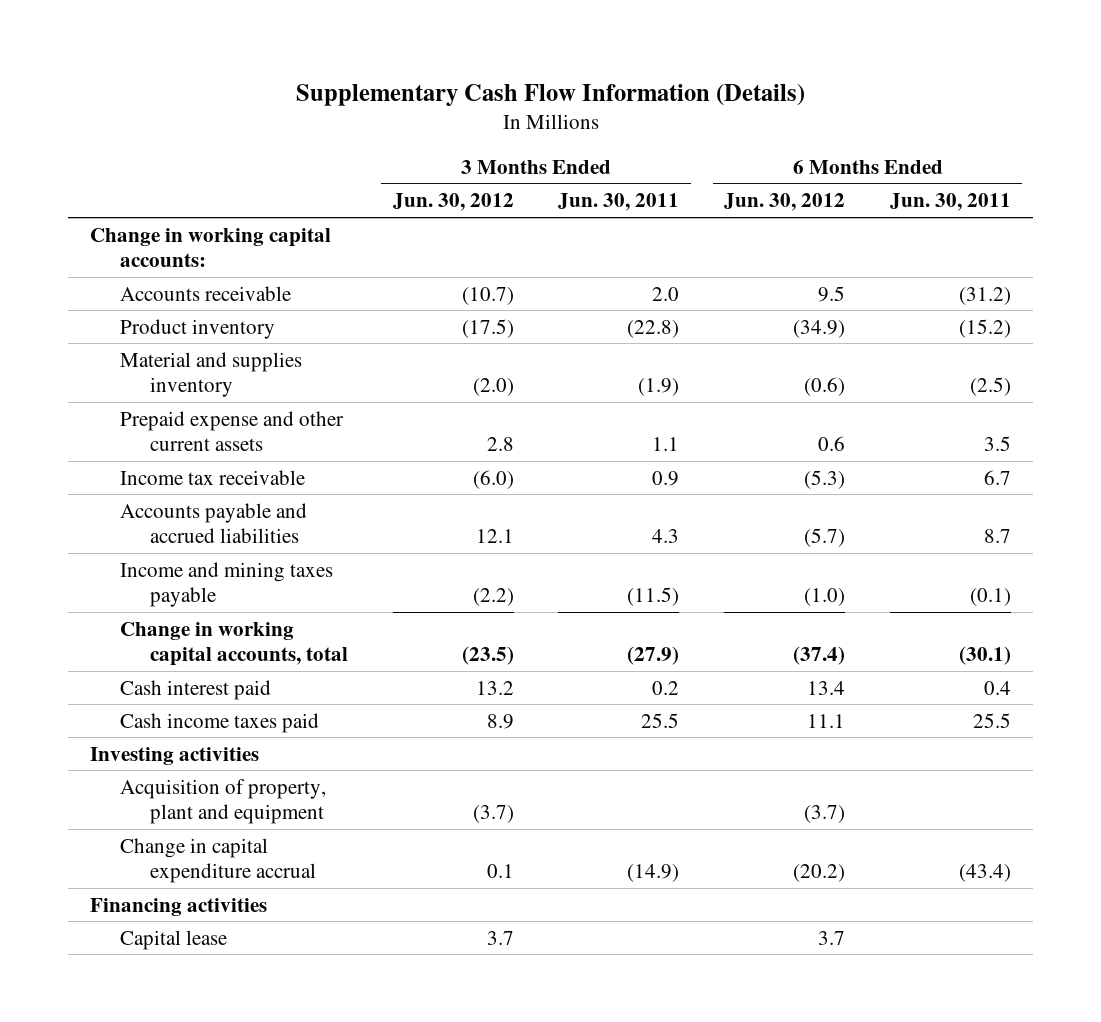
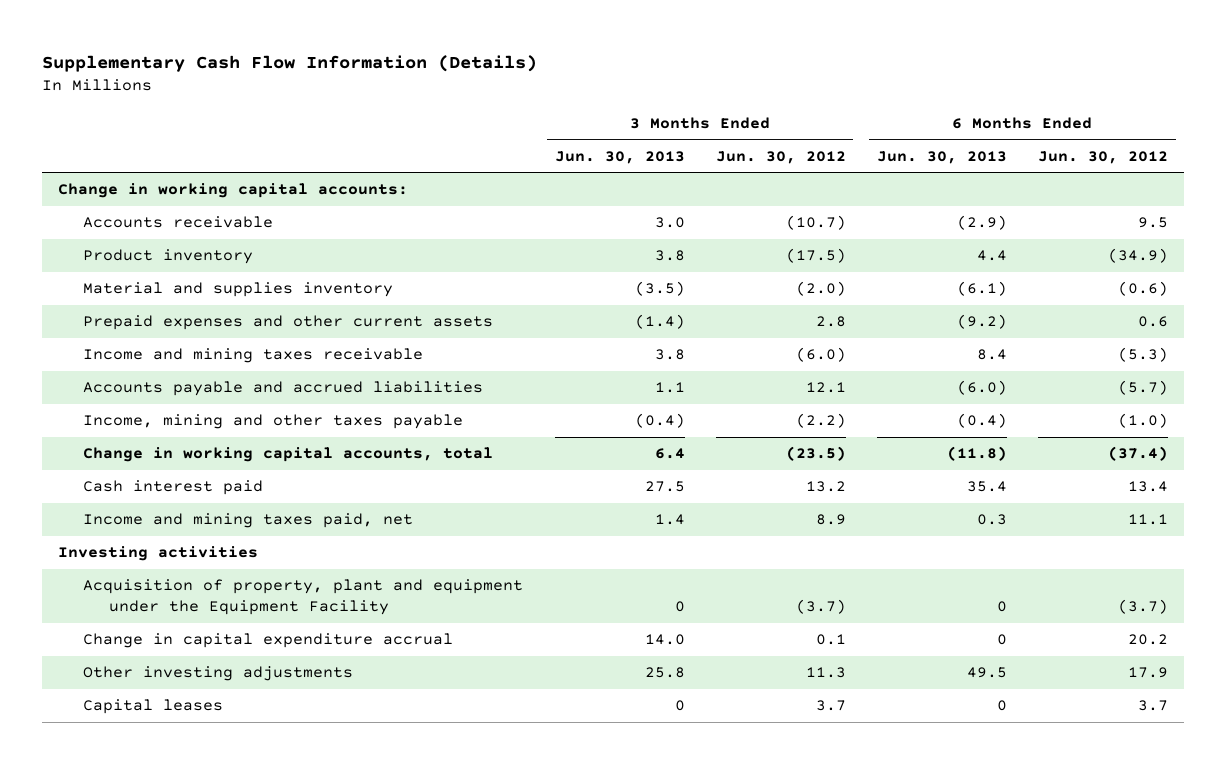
[558,193,680,212] Jun. 30, 2011 -> none
[889,193,1011,212] Jun. 30, 2011 -> none
none -> [554,150,685,164] Jun. 30, 2013
none -> [876,150,1007,164] Jun. 30, 2013
[120,410,345,451] Prepaid expense and other current assets -> [83,315,494,331] Prepaid expenses and other current assets
[120,469,306,485] Income tax receivable -> [83,348,424,364] Income and mining taxes receivable
[120,561,334,607] Income and mining taxes payable -> [83,414,464,430] Income, mining and other taxes payable
[120,712,320,733] Cash income taxes paid -> [83,513,414,529] Income and mining taxes paid, net
[90,897,268,916] Financing activities -> none
[120,778,327,824] Acquisition of property, plant and equipment -> [83,579,524,616] Acquisition of property, plant and equipment under the Equipment Facility
[793,863,846,882] (20.2) -> [1127,634,1168,646] 20.2
none -> [83,666,354,682] Other investing adjustments
[120,929,228,950] Capital lease -> [83,699,224,715] Capital leases

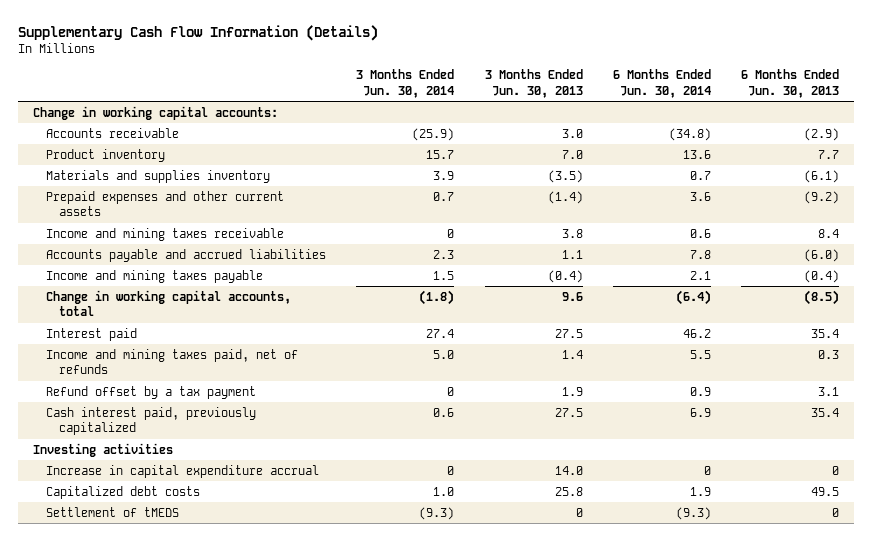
[715,150,846,164] Jun. 30, 2012 -> none
[1037,150,1168,164] Jun. 30, 2012 -> none
none -> [356,69,455,98] 3 Months Ended Jun. 30, 2014
none -> [612,69,711,98] 6 Months Ended Jun. 30, 2014
[654,250,685,262] 3.8 -> [561,149,583,159] 7.0
[976,250,1007,262] 4.4 -> [818,149,840,159] 7.7
[83,282,394,298] Material and supplies inventory -> [46,169,271,183] Materials and supplies inventory
[83,414,464,430] Income, mining and other taxes payable -> [46,269,264,283] Income and mining taxes payable
[654,448,685,460] 6.4 -> [561,291,583,301] 9.6
[946,446,1007,462] (11.8) -> [804,289,840,305] (8.5)
[83,480,264,496] Cash interest paid -> [46,327,138,341] Interest paid
[83,513,414,529] Income and mining taxes paid, net -> [46,348,299,375] Income and mining taxes paid, net of refunds
none -> [46,385,257,399] Refund offset by a tax payment
none -> [46,406,257,436] Cash interest paid, previously capitalized
[83,579,524,616] Acquisition of property, plant and equipment under the Equipment Facility -> none
[83,699,224,715] Capital leases -> none
[83,633,454,649] Change in capital expenditure accrual -> [46,464,320,478] Increase in capital expenditure accrual
[83,666,354,682] Other investing adjustments -> [46,485,201,499] Capitalized debt costs
none -> [46,506,180,517] Settlement of tMEDS

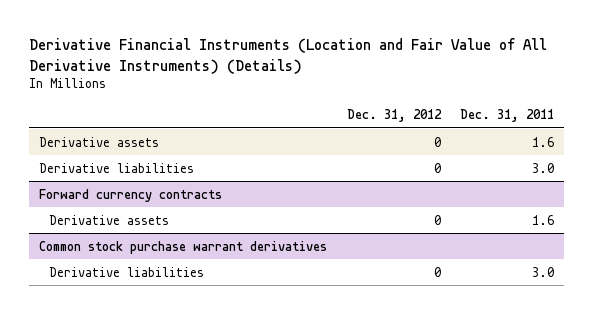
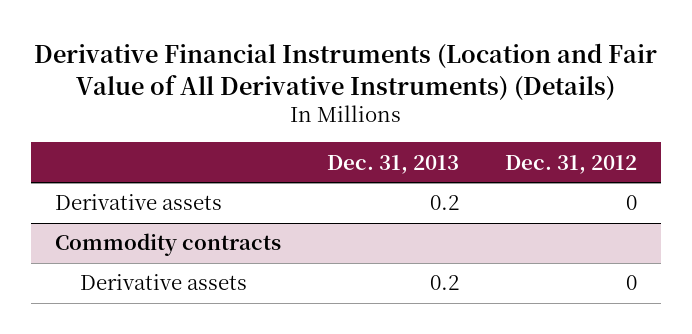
[460,109,555,123] Dec. 31, 2011 -> none
none -> [327,154,460,174] Dec. 31, 2013
[39,162,195,173] Derivative liabilities -> none
[39,188,223,202] Forward currency contracts -> none
none -> [54,233,281,257] Commodity contracts
[39,240,328,254] Common stock purchase warrant derivatives -> none
[49,266,205,277] Derivative liabilities -> none

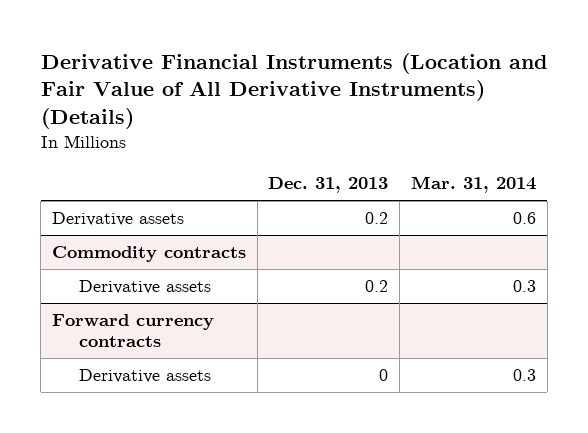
[505,154,638,174] Dec. 31, 2012 -> none
none -> [410,176,536,194] Mar. 31, 2014
none -> [52,314,215,347] Forward currency contracts
none -> [78,369,211,384] Derivative assets

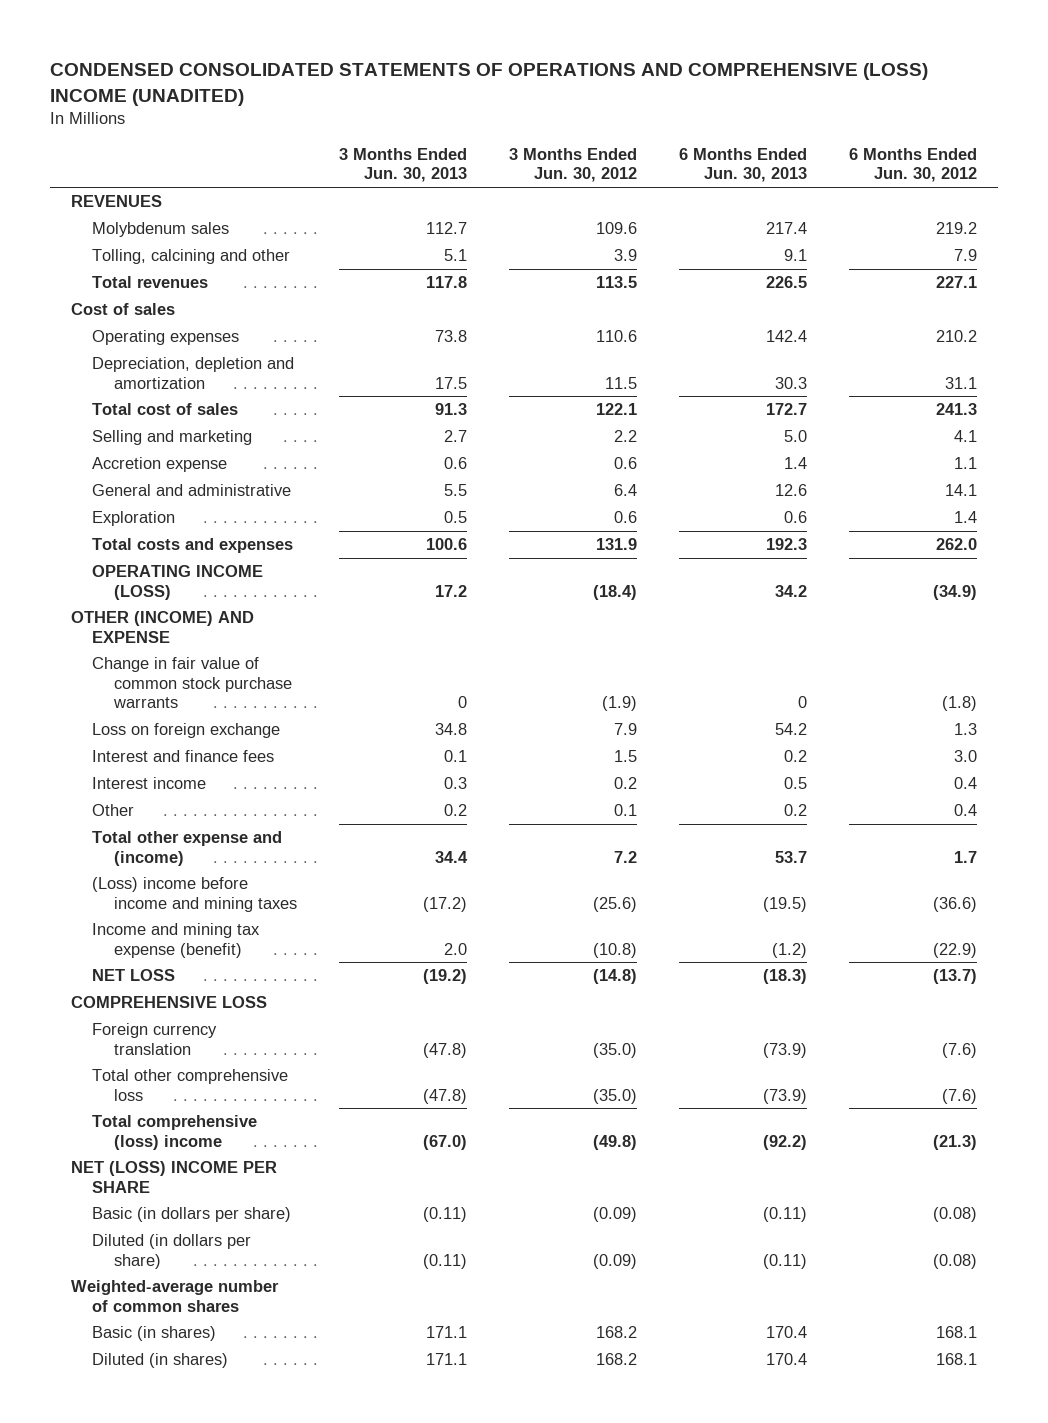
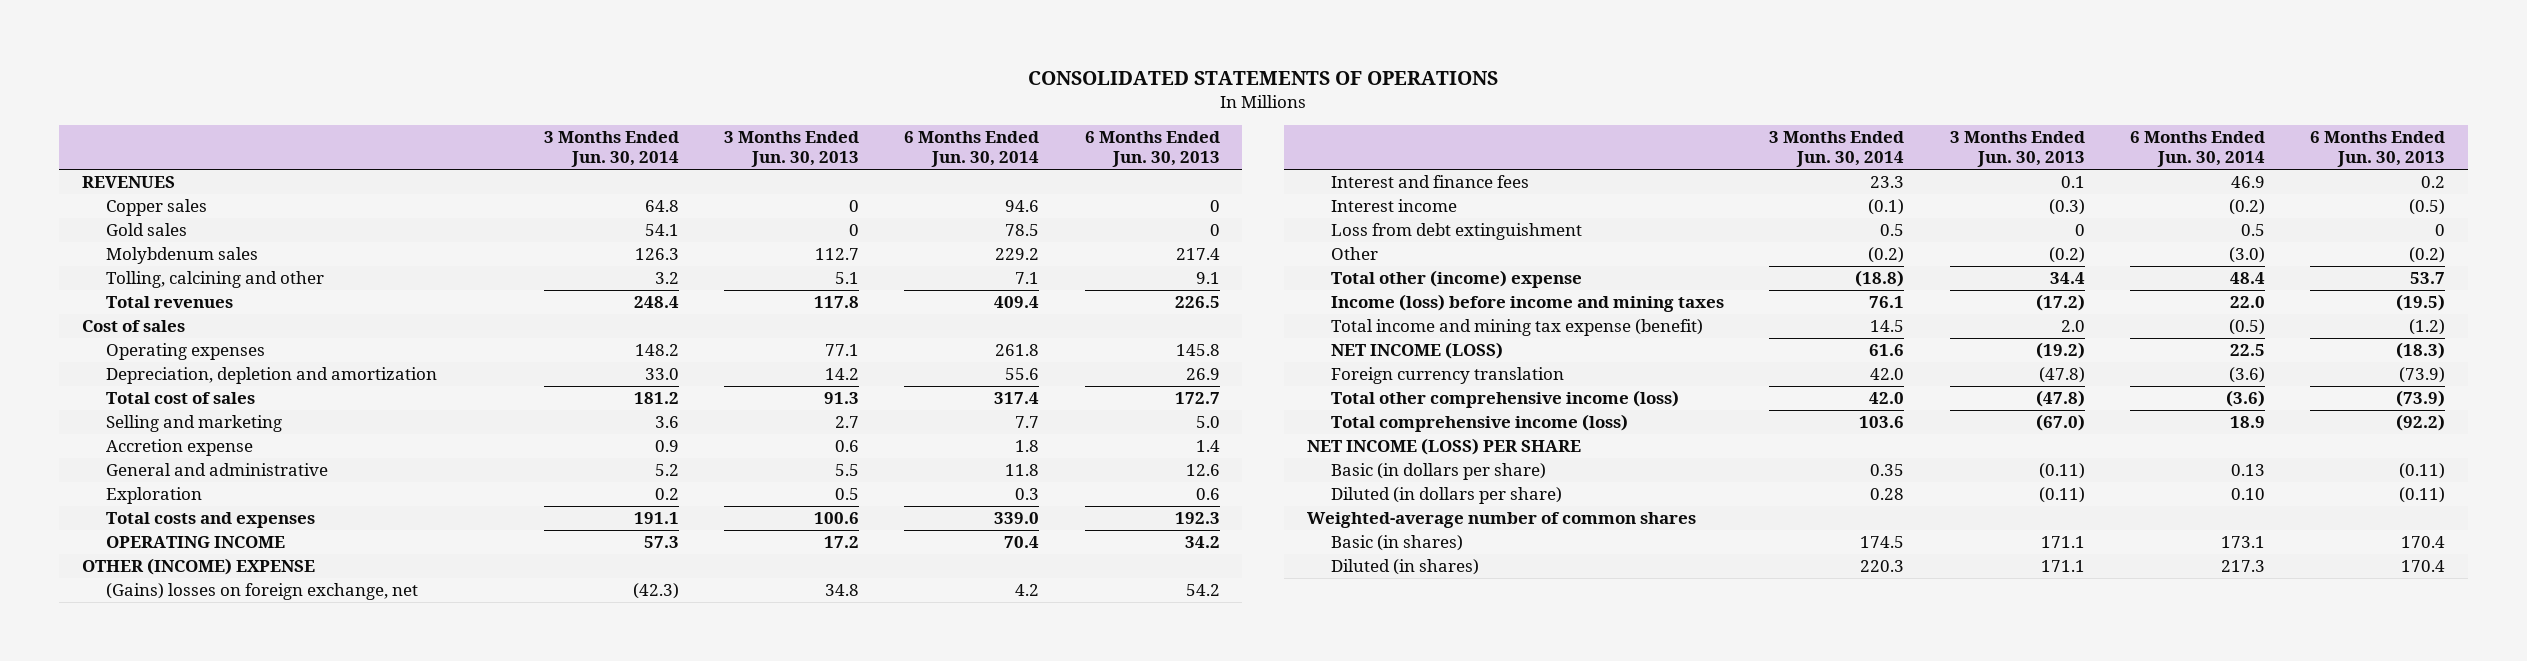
[50,62,929,106] CONDENSED CONSOLIDATED STATEMENTS OF OPERATIONS AND COMPREHENSIVE (LOSS) INCOME (UNADITED) -> [1028,71,1499,86] CONSOLIDATED STATEMENTS OF OPERATIONS
[508,147,637,183] 3 Months Ended Jun. 30, 2012 -> none
[848,147,977,183] 6 Months Ended Jun. 30, 2012 -> none
none -> [543,131,679,168] 3 Months Ended Jun. 30, 2014
none -> [904,131,1040,168] 6 Months Ended Jun. 30, 2014
none -> [105,199,207,217] Copper sales
none -> [105,223,187,237] Gold sales
[434,330,467,343] 73.8 -> [825,344,860,357] 77.1
[765,330,807,343] 142.4 -> [1175,344,1220,357] 145.8
[434,376,467,389] 17.5 -> [825,368,860,381] 14.2
[774,376,807,389] 30.3 -> [1185,368,1220,381] 26.9
[92,657,292,709] Change in fair value of common stock purchase warrants -> none
[92,565,264,600] OPERATING INCOME (LOSS) -> [105,536,285,549] OPERATING INCOME
[71,611,255,643] OTHER (INCOME) AND EXPENSE -> [81,558,315,576] OTHER (INCOME) EXPENSE
[92,723,281,739] Loss on foreign exchange -> [105,583,418,601] (Gains) losses on foreign exchange, net
[71,996,268,1009] COMPREHENSIVE LOSS -> none
[443,777,467,790] 0.3 -> [2048,199,2085,216] (0.3)
[783,777,807,790] 0.5 -> [2408,199,2445,216] (0.5)
none -> [1331,223,1583,241] Loss from debt extinguishment
[443,804,467,817] 0.2 -> [2048,247,2085,264] (0.2)
[783,804,807,817] 0.2 -> [2408,247,2445,264] (0.2)
[92,831,283,866] Total other expense and (income) -> [1331,270,1583,289] Total other (income) expense
[92,877,297,912] (Loss) income before income and mining taxes -> [1331,294,1725,313] Income (loss) before income and mining taxes
[92,923,261,958] Income and mining tax expense (benefit) -> [1331,319,1704,337] Total income and mining tax expense (benefit)
[92,969,176,982] NET LOSS -> [1331,342,1504,360] NET INCOME (LOSS)
[92,1069,289,1101] Total other comprehensive loss -> [1331,390,1680,409] Total other comprehensive income (loss)
[92,1115,258,1150] Total comprehensive (loss) income -> [1331,414,1629,433] Total comprehensive income (loss)
[71,1161,278,1193] NET (LOSS) INCOME PER SHARE -> [1307,438,1582,456] NET INCOME (LOSS) PER SHARE

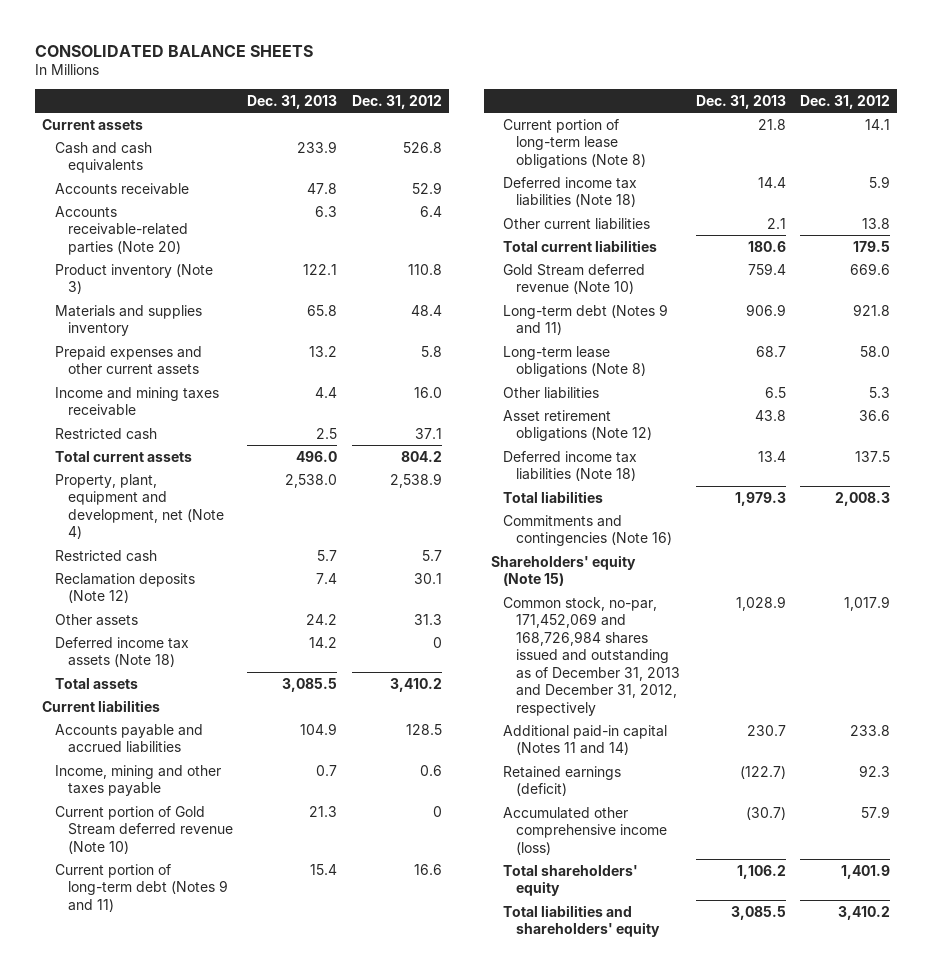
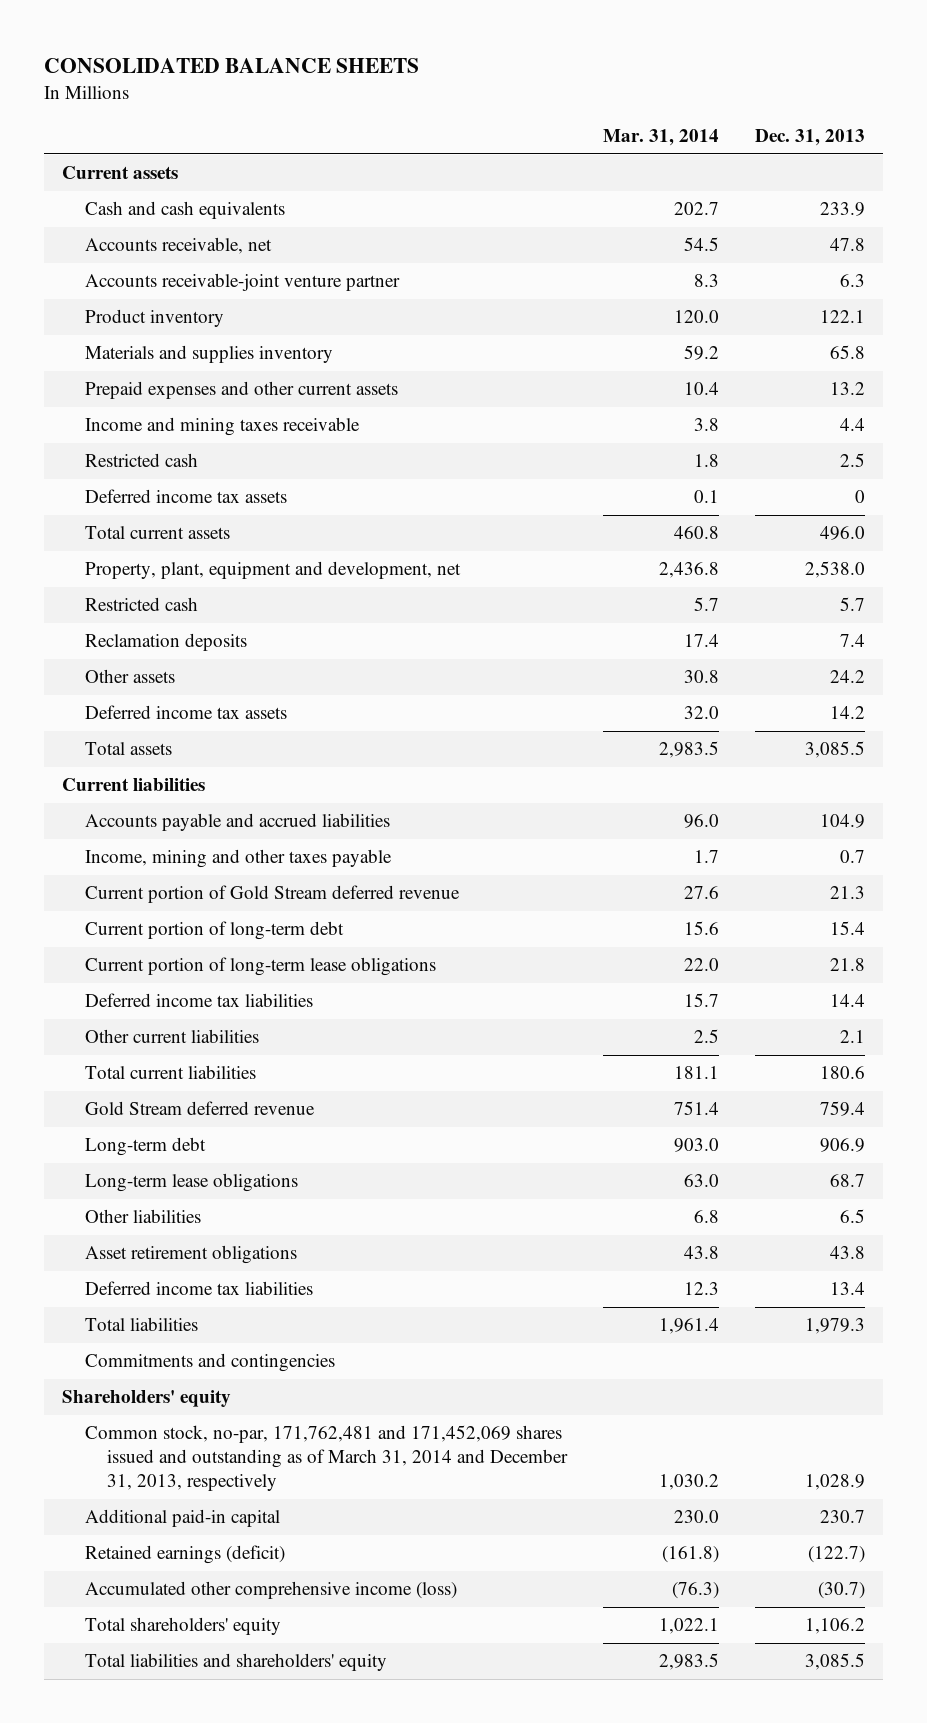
[351,94,442,109] Dec. 31, 2012 -> none
none -> [602,128,719,146] Mar. 31, 2014
[55,182,190,195] Accounts receivable -> [84,237,272,255] Accounts receivable, net
[55,205,188,255] Accounts receivable-related parties (Note 20) -> [84,273,400,292] Accounts receivable-joint venture partner
[55,263,214,295] Product inventory (Note 3) -> [84,309,224,328] Product inventory
none -> [84,489,287,504] Deferred income tax assets
[55,473,224,540] Property, plant, equipment and development, net (Note 4) -> [84,561,461,580] Property, plant, equipment and development, net
[55,572,196,604] Reclamation deposits (Note 12) -> [84,633,247,652] Reclamation deposits
[55,636,190,668] Deferred income tax assets (Note 18) -> [84,705,287,720] Deferred income tax assets
[55,805,233,854] Current portion of Gold Stream deferred revenue (Note 10) -> [84,885,460,904] Current portion of Gold Stream deferred revenue
[55,863,228,912] Current portion of long-term debt (Notes 9 and 11) -> [84,921,344,941] Current portion of long-term debt
[503,118,647,168] Current portion of long-term lease obligations (Note 8) -> [84,957,436,977] Current portion of long-term lease obligations
[503,176,638,208] Deferred income tax liabilities (Note 18) -> [84,993,313,1008] Deferred income tax liabilities
[503,263,646,295] Gold Stream deferred revenue (Note 10) -> [84,1101,315,1116] Gold Stream deferred revenue
[503,303,669,336] Long-term debt (Notes 9 and 11) -> [84,1137,206,1157] Long-term debt
[503,345,647,378] Long-term lease obligations (Note 8) -> [84,1173,298,1193] Long-term lease obligations
[503,409,653,442] Asset retirement obligations (Note 12) -> [84,1245,297,1265] Asset retirement obligations
[503,450,638,482] Deferred income tax liabilities (Note 18) -> [84,1281,313,1296] Deferred income tax liabilities
[503,514,673,547] Commitments and contingencies (Note 16) -> [84,1353,335,1373] Commitments and contingencies
[490,554,636,587] Shareholders' equity (Note 15) -> [62,1390,232,1408] Shareholders' equity
[503,596,681,716] Common stock, no-par, 171,452,069 and 168,726,984 shares issued and outstanding as of December 31, 2013 and December 31, 2012, respectively -> [84,1425,568,1492] Common stock, no-par, 171,762,481 and 171,452,069 shares issued and outstanding as of March 31, 2014 and December 31, 2013, respectively
[503,724,668,756] Additional paid-in capital (Notes 11 and 14) -> [84,1509,280,1528] Additional paid-in capital

